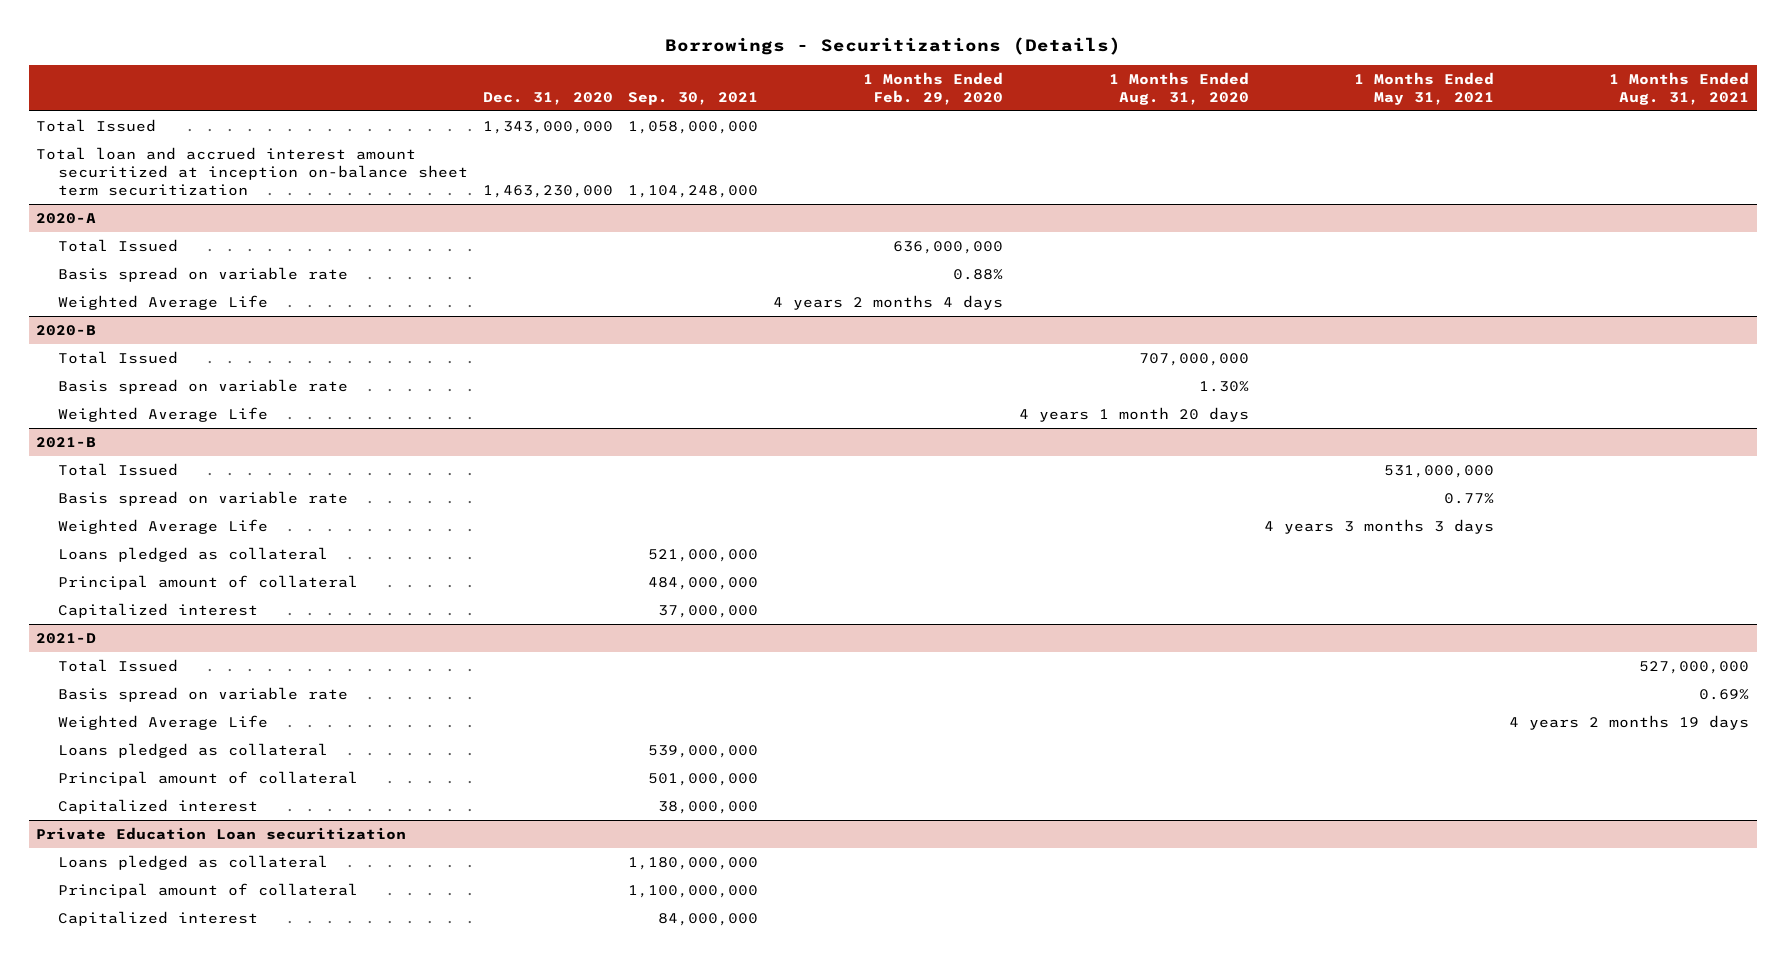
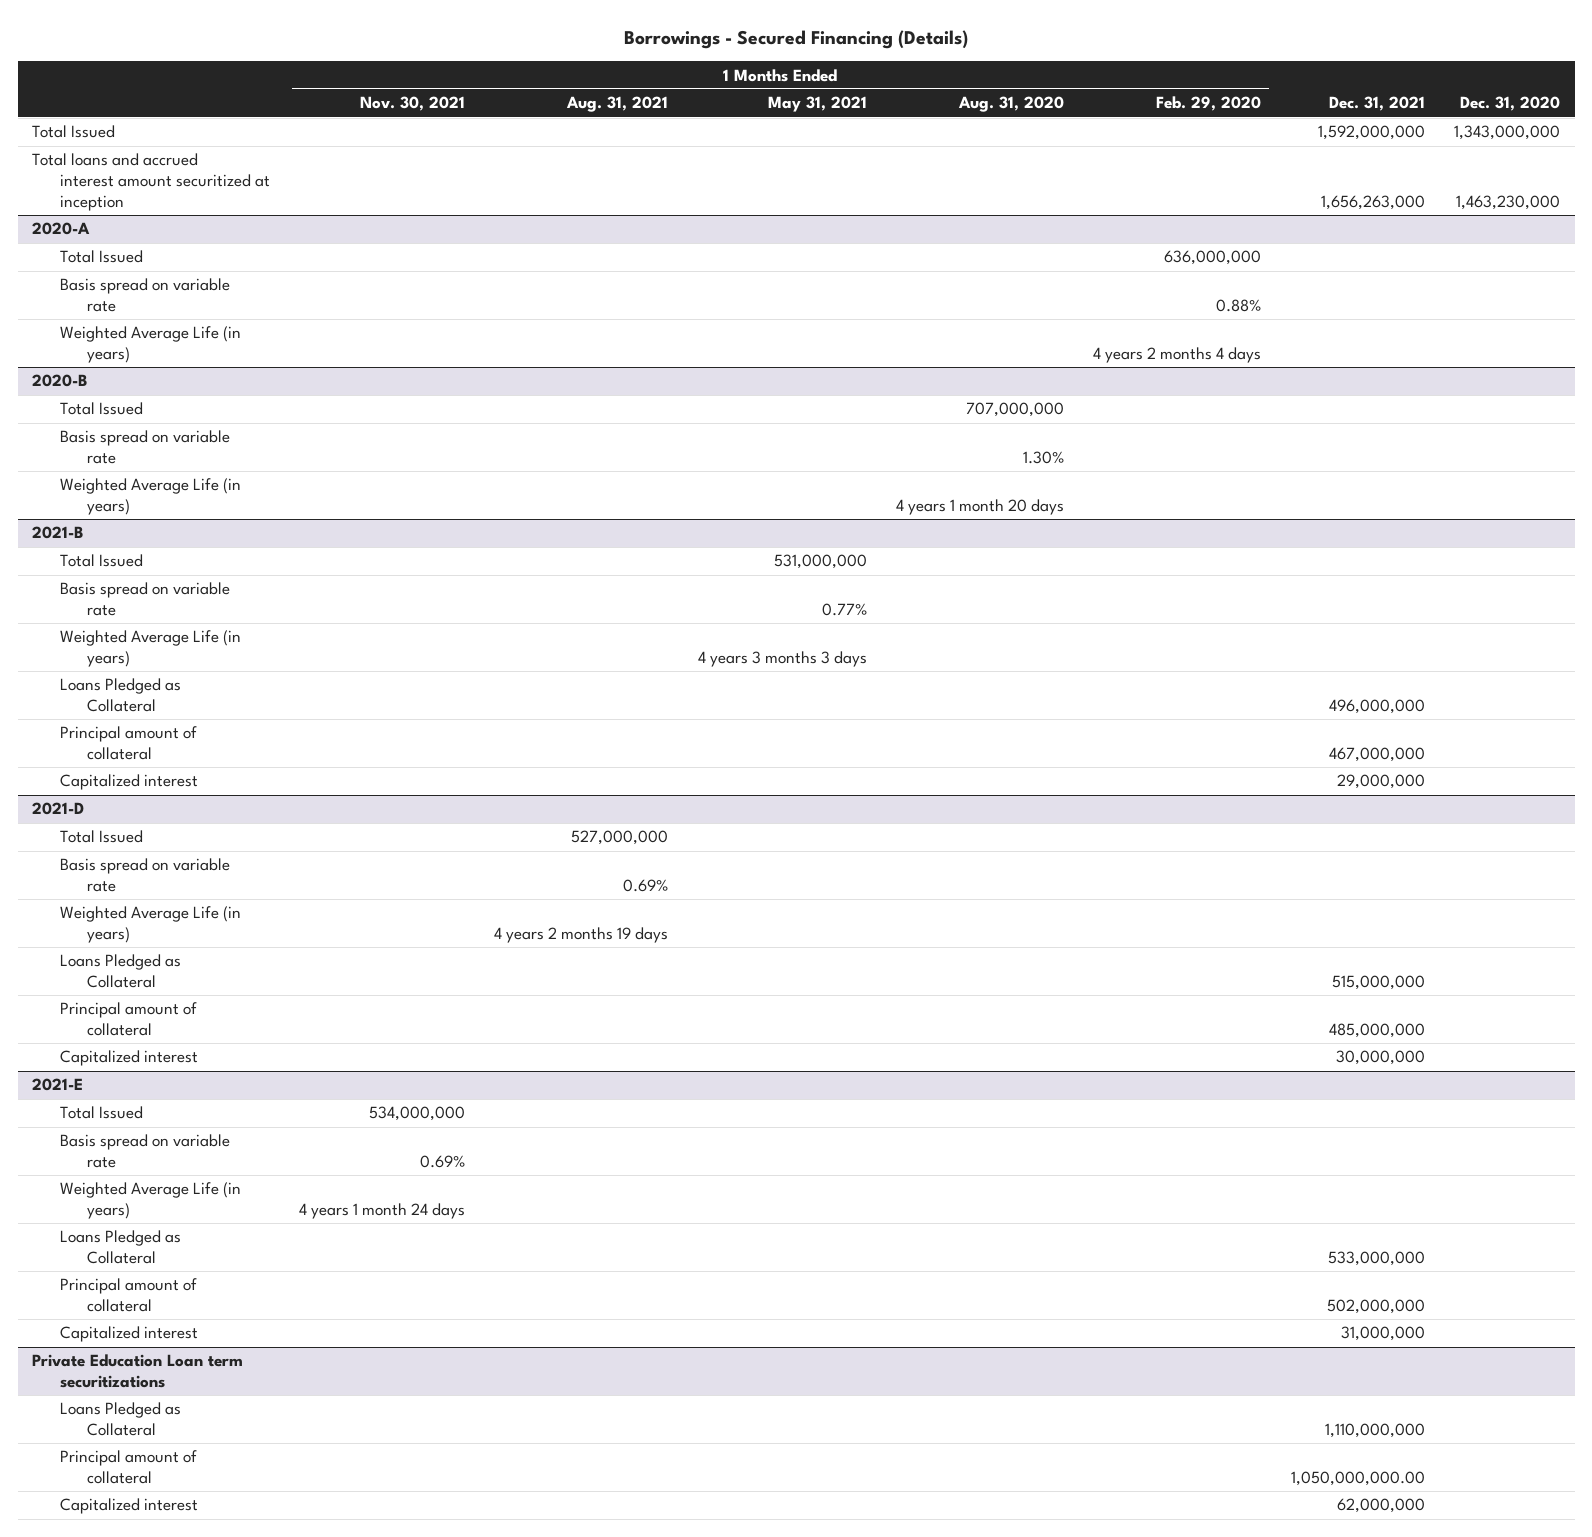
[664,36,1121,55] Borrowings - Securitizations (Details) -> [624,30,969,50] Borrowings - Secured Financing (Details)
[628,91,759,105] Sep. 30, 2021 -> none
none -> [360,96,466,112] Nov. 30, 2021
none -> [1328,96,1425,112] Dec. 31, 2021
[36,146,468,197] Total loan and accrued interest amount securitized at inception on-balance sheet term securitization -> [32,153,270,212] Total loans and accrued interest amount securitized at inception
[57,294,268,310] Weighted Average Life -> [59,326,241,364] Weighted Average Life (in years)
[57,406,268,422] Weighted Average Life -> [59,478,241,516] Weighted Average Life (in years)
[57,518,268,534] Weighted Average Life -> [59,630,241,668] Weighted Average Life (in years)
[57,546,328,562] Loans pledged as collateral -> [59,678,181,713] Loans Pledged as Collateral
[57,714,268,730] Weighted Average Life -> [59,906,241,944] Weighted Average Life (in years)
[57,742,328,758] Loans pledged as collateral -> [59,954,181,989] Loans Pledged as Collateral
none -> [32,1078,84,1092] 2021-E
none -> [59,1106,143,1120] Total Issued
none -> [59,1134,230,1169] Basis spread on variable rate
none -> [59,1182,241,1220] Weighted Average Life (in years)
none -> [59,1230,181,1265] Loans Pledged as Collateral
none -> [59,1278,197,1313] Principal amount of collateral
none -> [59,1326,198,1343] Capitalized interest
[36,826,407,840] Private Education Loan securitization -> [32,1354,244,1389] Private Education Loan term securitizations
[57,854,328,870] Loans pledged as collateral -> [59,1402,181,1437] Loans Pledged as Collateral

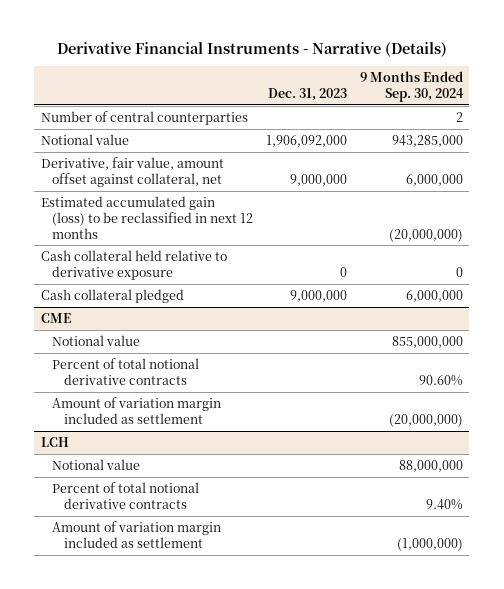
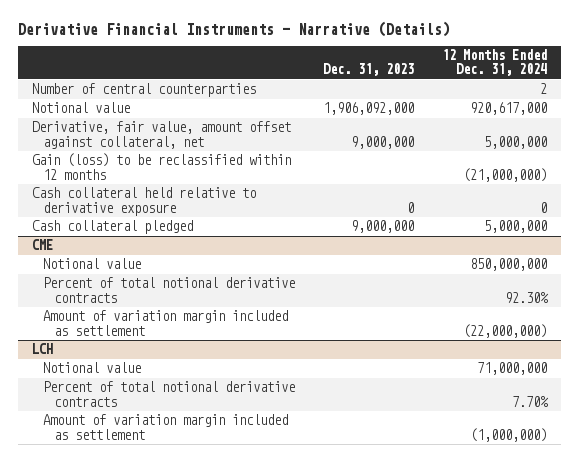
[359,71,464,103] 9 Months Ended Sep. 30, 2024 -> none
none -> [441,49,547,77] 12 Months Ended Dec. 31, 2024
[40,196,254,239] Estimated accumulated gain (loss) to be reclassified in next 12 months -> [31,153,291,180] Gain (loss) to be reclassified within 12 months

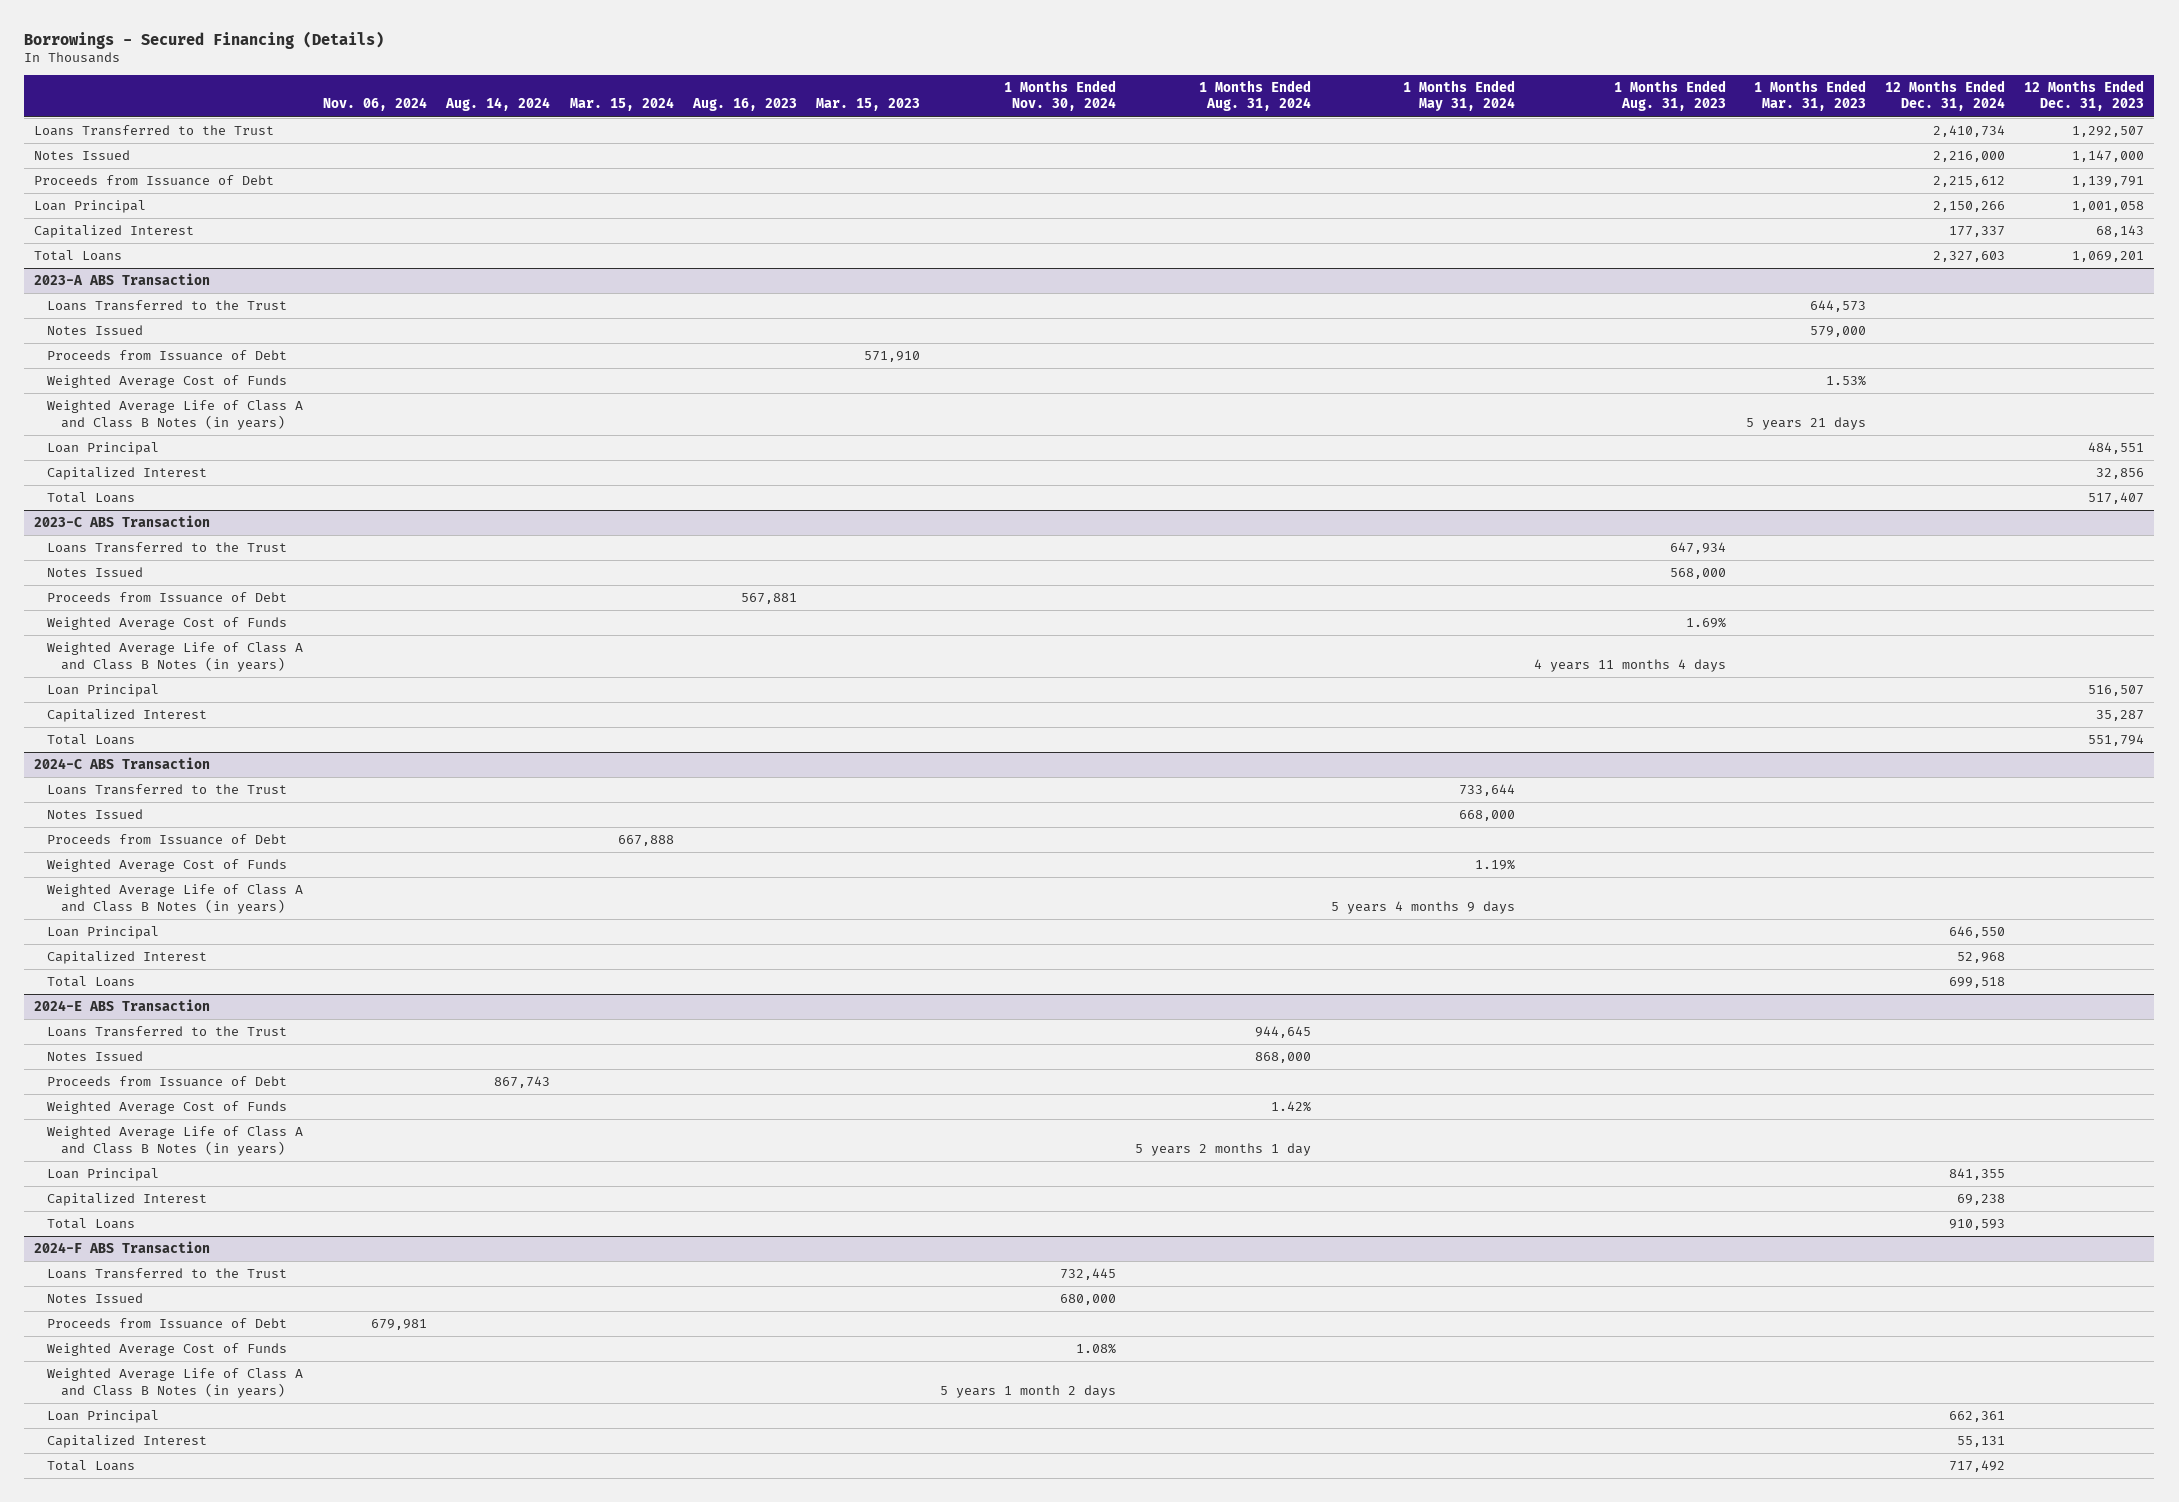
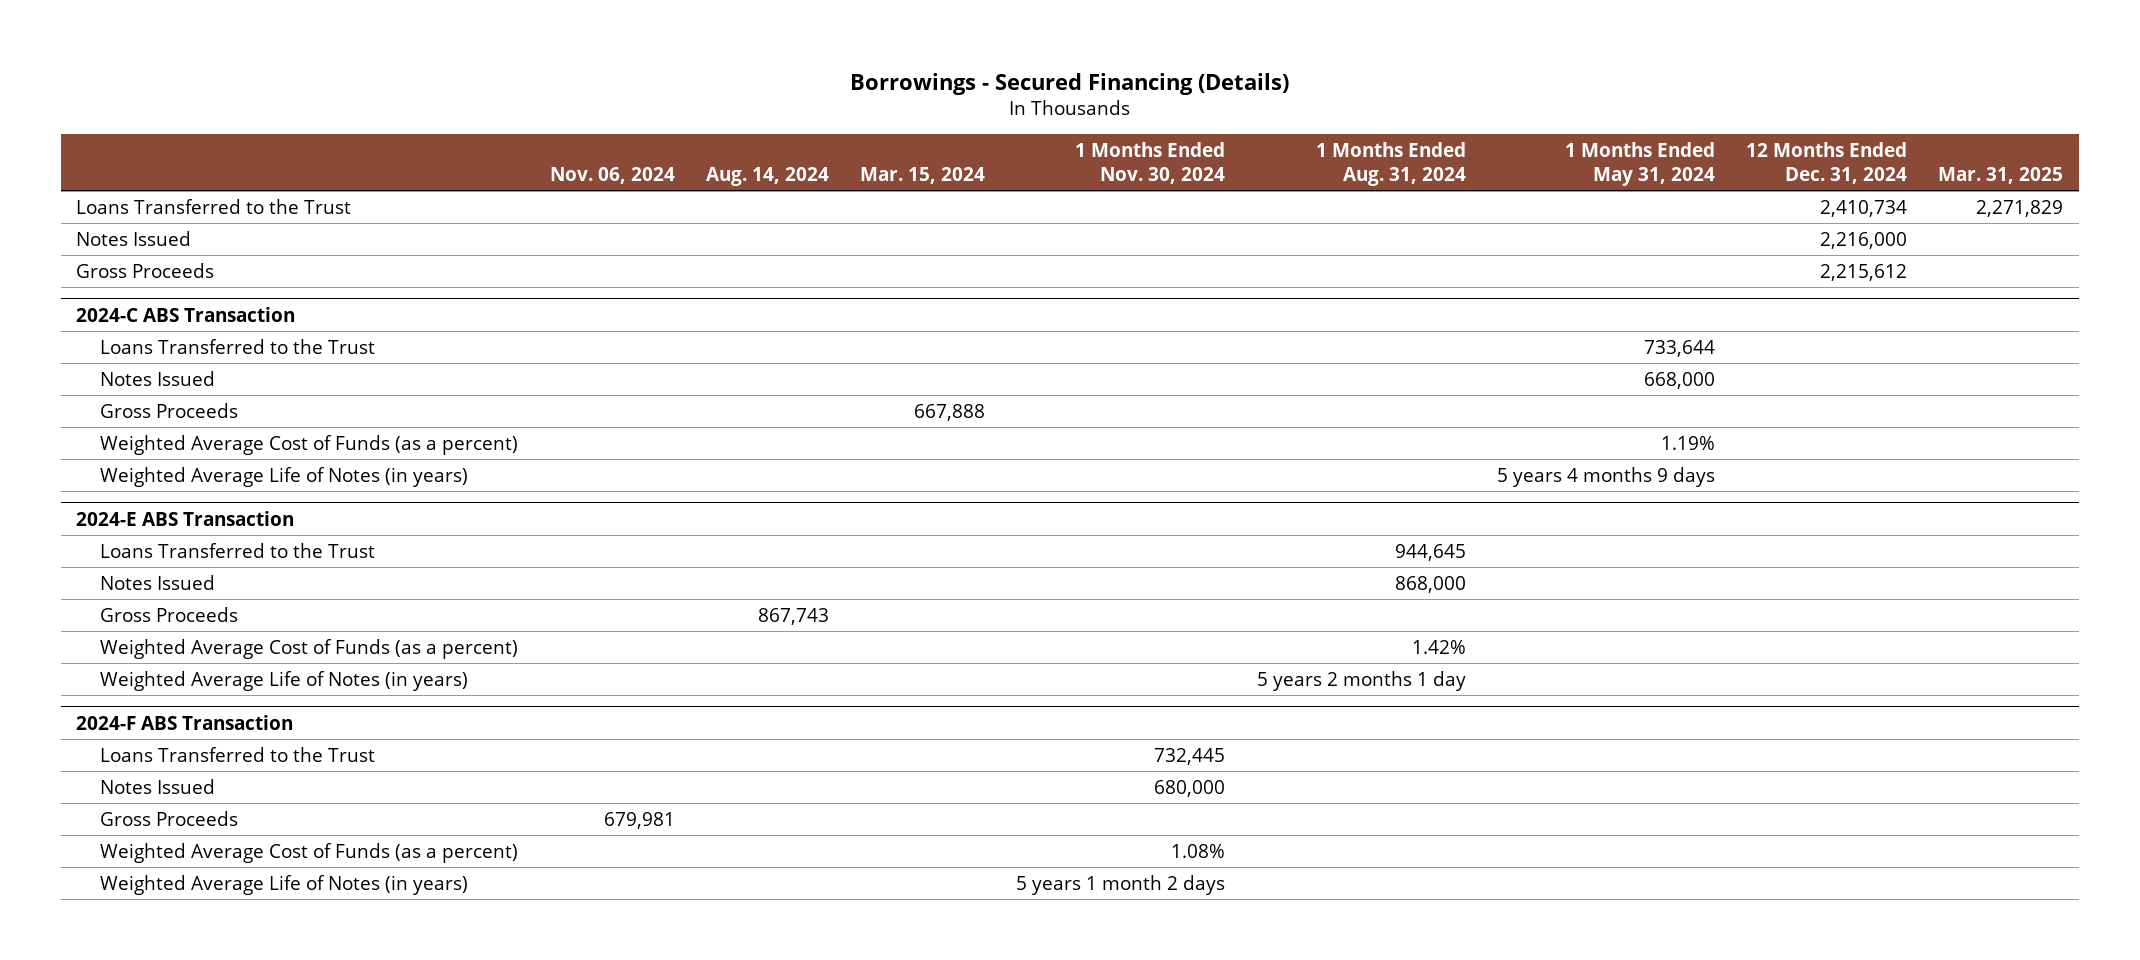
[692,98,798,112] Aug. 16, 2023 -> none
[816,98,921,112] Mar. 15, 2023 -> none
[1614,80,1727,112] 1 Months Ended Aug. 31, 2023 -> none
[1753,80,1866,112] 1 Months Ended Mar. 31, 2023 -> none
[2024,80,2145,112] 12 Months Ended Dec. 31, 2023 -> none
none -> [1938,166,2064,184] Mar. 31, 2025
[34,200,147,214] Loan Principal -> none
[34,225,195,239] Capitalized Interest -> none
[34,250,123,262] Total Loans -> none
[34,273,211,286] 2023-A ABS Transaction -> none
[47,300,288,312] Loans Transferred to the Trust -> none
[47,325,144,336] Notes Issued -> none
[47,350,288,362] Proceeds from Issuance of Debt -> none
[47,375,288,389] Weighted Average Cost of Funds -> none
[47,400,304,430] Weighted Average Life of Class A and Class B Notes (in years) -> none
[47,442,160,456] Loan Principal -> none
[47,467,208,481] Capitalized Interest -> none
[47,492,136,504] Total Loans -> none
[34,515,211,528] 2023-C ABS Transaction -> none
[47,542,288,554] Loans Transferred to the Trust -> none
[47,567,144,578] Notes Issued -> none
[47,592,288,604] Proceeds from Issuance of Debt -> none
[47,617,288,631] Weighted Average Cost of Funds -> none
[47,642,304,672] Weighted Average Life of Class A and Class B Notes (in years) -> none
[47,684,160,698] Loan Principal -> none
[47,709,208,723] Capitalized Interest -> none
[47,734,136,746] Total Loans -> none
[34,175,275,187] Proceeds from Issuance of Debt -> [76,262,215,278] Gross Proceeds
[47,926,160,940] Loan Principal -> none
[47,951,208,965] Capitalized Interest -> none
[47,976,136,988] Total Loans -> none
[47,834,288,846] Proceeds from Issuance of Debt -> [100,402,239,418] Gross Proceeds
[47,859,288,873] Weighted Average Cost of Funds -> [100,434,519,455] Weighted Average Cost of Funds (as a percent)
[47,884,304,914] Weighted Average Life of Class A and Class B Notes (in years) -> [100,466,469,487] Weighted Average Life of Notes (in years)
[47,1168,160,1182] Loan Principal -> none
[47,1193,208,1207] Capitalized Interest -> none
[47,1218,136,1230] Total Loans -> none
[47,1076,288,1088] Proceeds from Issuance of Debt -> [100,606,239,622] Gross Proceeds
[47,1101,288,1115] Weighted Average Cost of Funds -> [100,638,519,659] Weighted Average Cost of Funds (as a percent)
[47,1126,304,1156] Weighted Average Life of Class A and Class B Notes (in years) -> [100,670,469,691] Weighted Average Life of Notes (in years)
[47,1410,160,1424] Loan Principal -> none
[47,1435,208,1449] Capitalized Interest -> none
[47,1460,136,1472] Total Loans -> none
[47,1318,288,1330] Proceeds from Issuance of Debt -> [100,810,239,826] Gross Proceeds
[47,1343,288,1357] Weighted Average Cost of Funds -> [100,842,519,863] Weighted Average Cost of Funds (as a percent)
[47,1368,304,1398] Weighted Average Life of Class A and Class B Notes (in years) -> [100,874,469,895] Weighted Average Life of Notes (in years)

